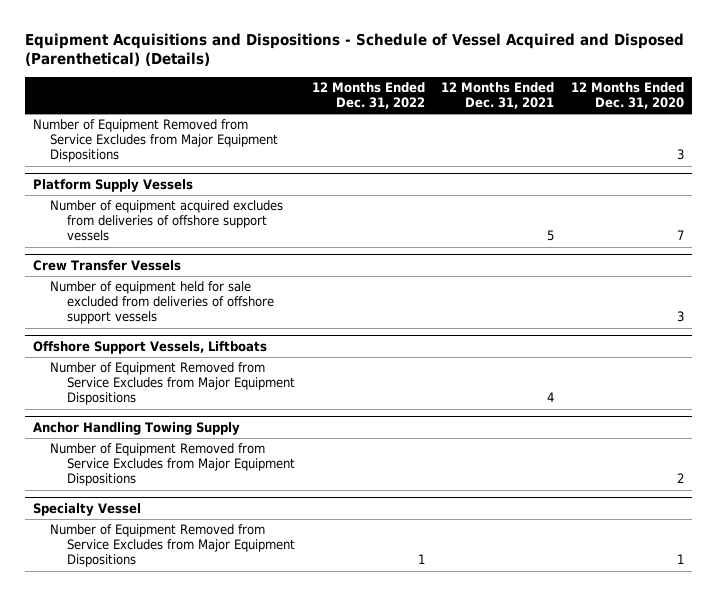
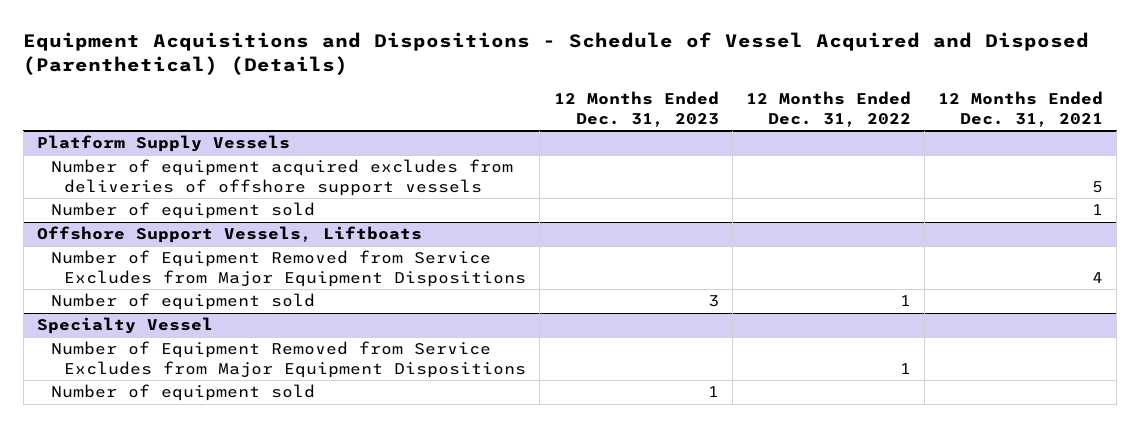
[570,82,684,110] 12 Months Ended Dec. 31, 2020 -> none
none -> [553,91,719,127] 12 Months Ended Dec. 31, 2023
[33,119,279,163] Number of Equipment Removed from Service Excludes from Major Equipment Dispositions -> none
[33,259,182,271] Crew Transfer Vessels -> none
[50,281,275,325] Number of equipment held for sale excluded from deliveries of offshore support vessels -> none
none -> [50,202,315,220] Number of equipment sold
[33,421,241,435] Anchor Handling Towing Supply -> none
[50,443,296,487] Number of Equipment Removed from Service Excludes from Major Equipment Dispositions -> none
none -> [50,293,315,311] Number of equipment sold
none -> [50,384,315,402] Number of equipment sold

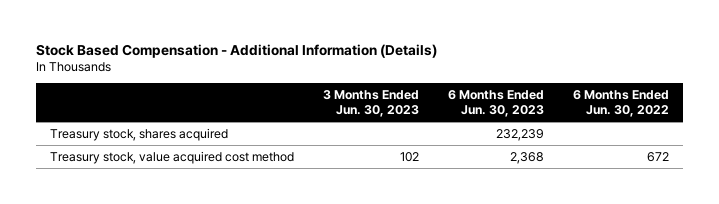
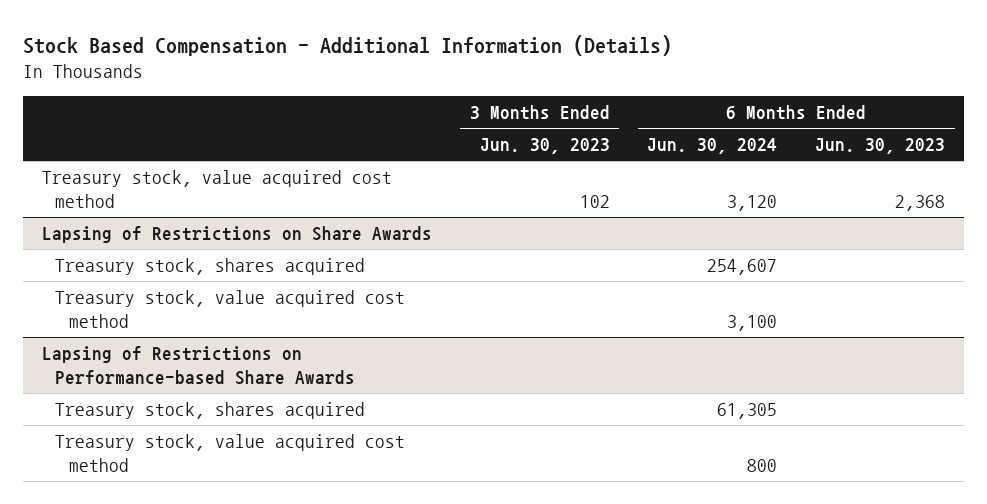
[572,90,669,118] 6 Months Ended Jun. 30, 2022 -> none
none -> [647,138,778,155] Jun. 30, 2024
[49,127,228,141] Treasury stock, shares acquired -> none
none -> [41,226,432,244] Lapsing of Restrictions on Share Awards
none -> [55,258,366,276] Treasury stock, shares acquired
none -> [55,290,406,329] Treasury stock, value acquired cost method
none -> [41,346,356,386] Lapsing of Restrictions on Performance-based Share Awards
none -> [55,402,366,420] Treasury stock, shares acquired
none -> [55,434,406,473] Treasury stock, value acquired cost method

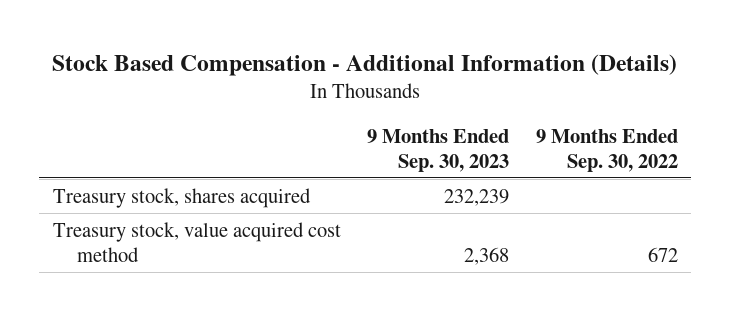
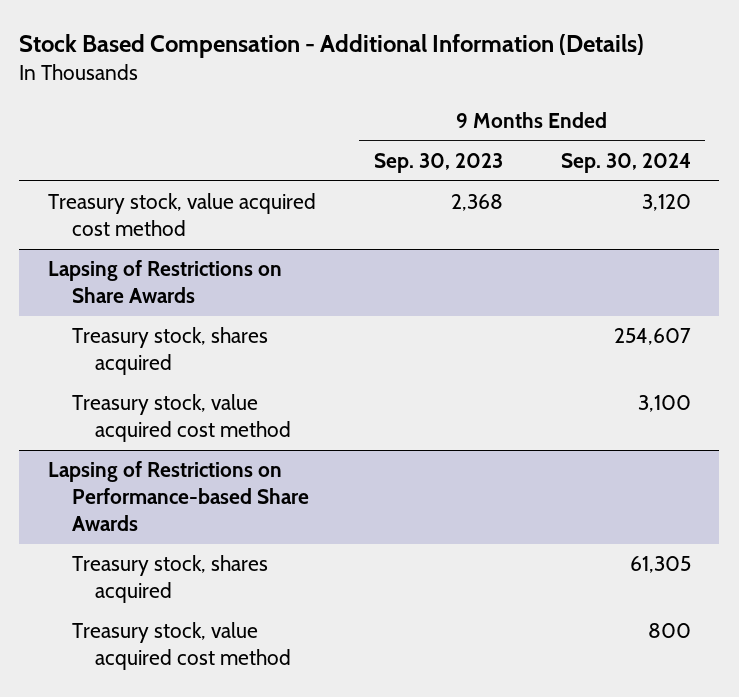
[535,128,678,172] 9 Months Ended Sep. 30, 2022 -> none
none -> [560,153,691,174] Sep. 30, 2024
[52,187,311,208] Treasury stock, shares acquired -> none
none -> [48,260,283,304] Lapsing of Restrictions on Share Awards
none -> [71,327,268,376] Treasury stock, shares acquired
none -> [71,394,292,443] Treasury stock, value acquired cost method
none -> [48,461,309,532] Lapsing of Restrictions on Performance-based Share Awards
none -> [71,555,268,604] Treasury stock, shares acquired
none -> [71,622,292,671] Treasury stock, value acquired cost method

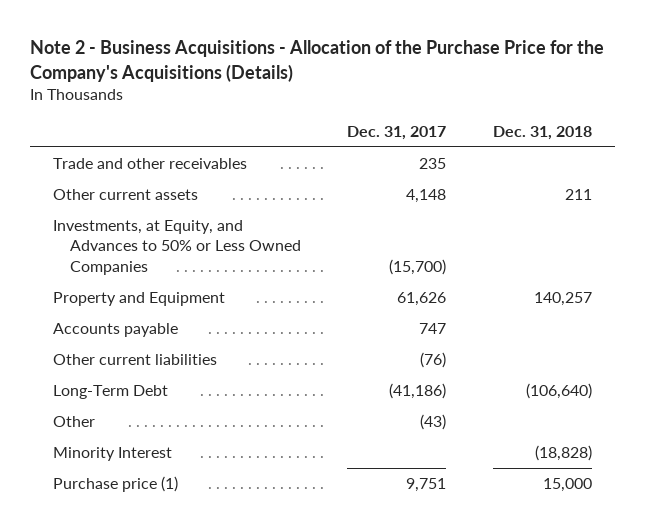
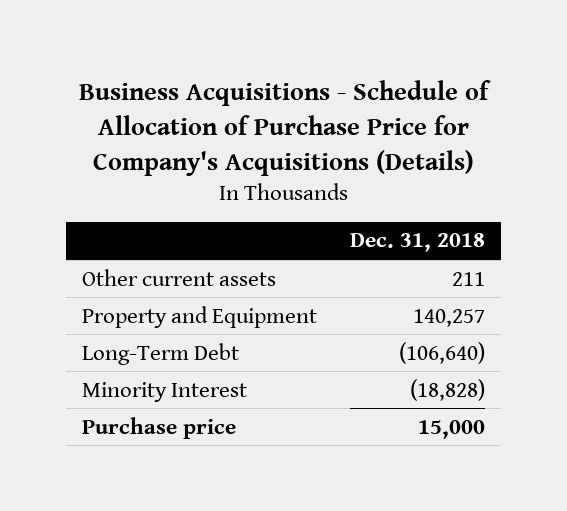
[29,40,604,82] Note 2 - Business Acquisitions - Allocation of the Purchase Price for the Company's Acquisitions (Details) -> [78,80,491,176] Business Acquisitions - Schedule of Allocation of Purchase Price for Company's Acquisitions (Details)
[347,125,447,140] Dec. 31, 2017 -> none
[53,158,248,170] Trade and other receivables -> none
[53,220,301,275] Investments, at Equity, and Advances to 50% or Less Owned Companies -> none
[53,323,179,338] Accounts payable -> none
[53,354,218,366] Other current liabilities -> none
[53,416,96,428] Other -> none
[53,476,179,493] Purchase price (1) -> [82,416,237,439] Purchase price

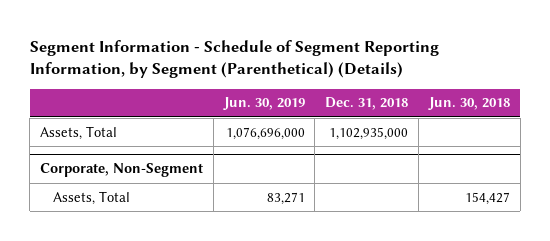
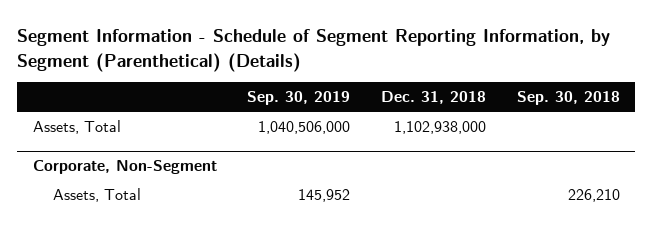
[222,97,305,111] Jun. 30, 2019 -> none
[427,97,510,111] Jun. 30, 2018 -> none
none -> [247,91,351,106] Sep. 30, 2019
none -> [516,91,620,106] Sep. 30, 2018
[329,126,409,140] 1,102,935,000 -> [393,121,486,135] 1,102,938,000

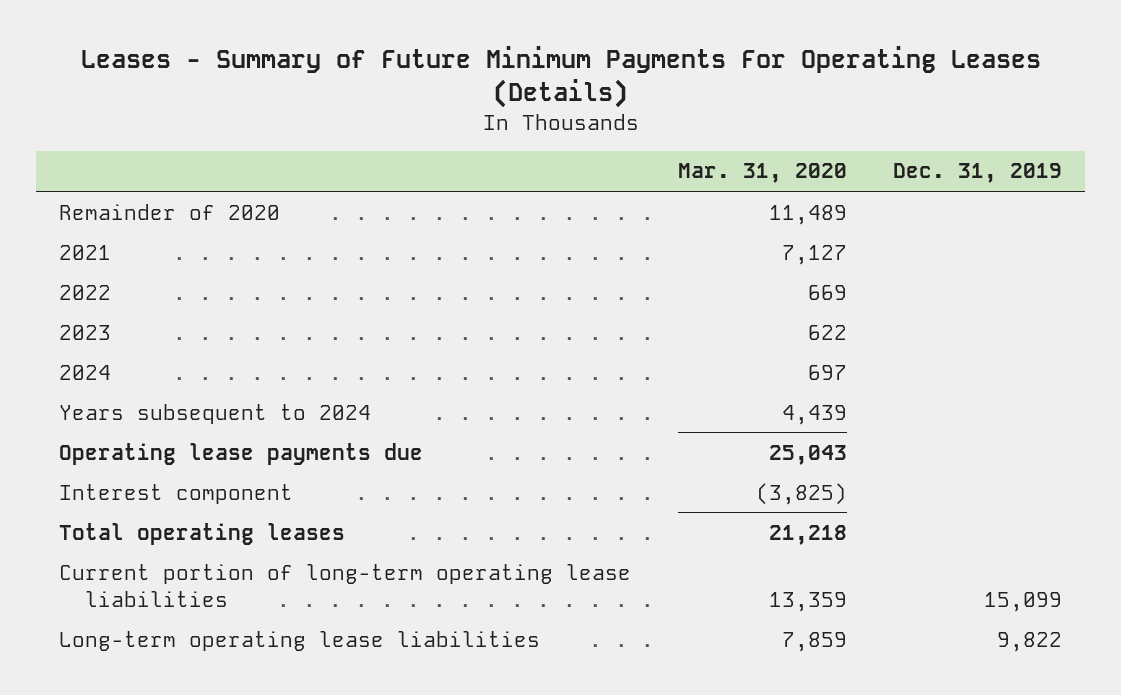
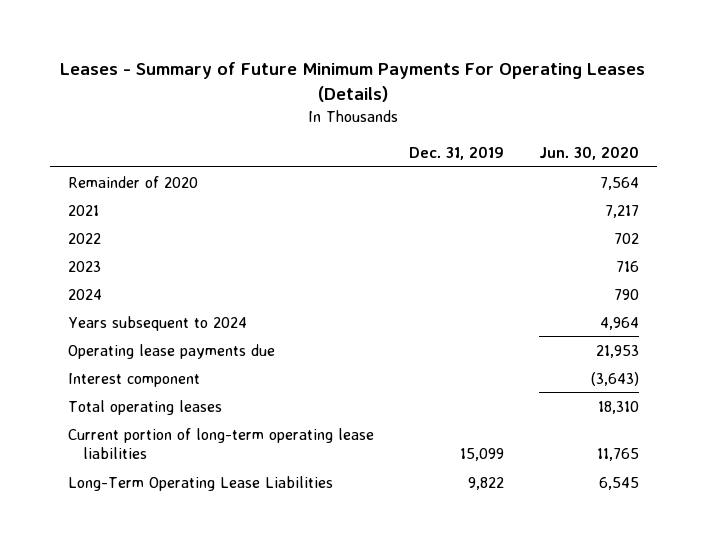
[677,163,847,184] Mar. 31, 2020 -> none
none -> [539,146,640,161] Jun. 30, 2020
[58,630,540,651] Long-term operating lease liabilities -> [67,475,333,491] Long-Term Operating Lease Liabilities

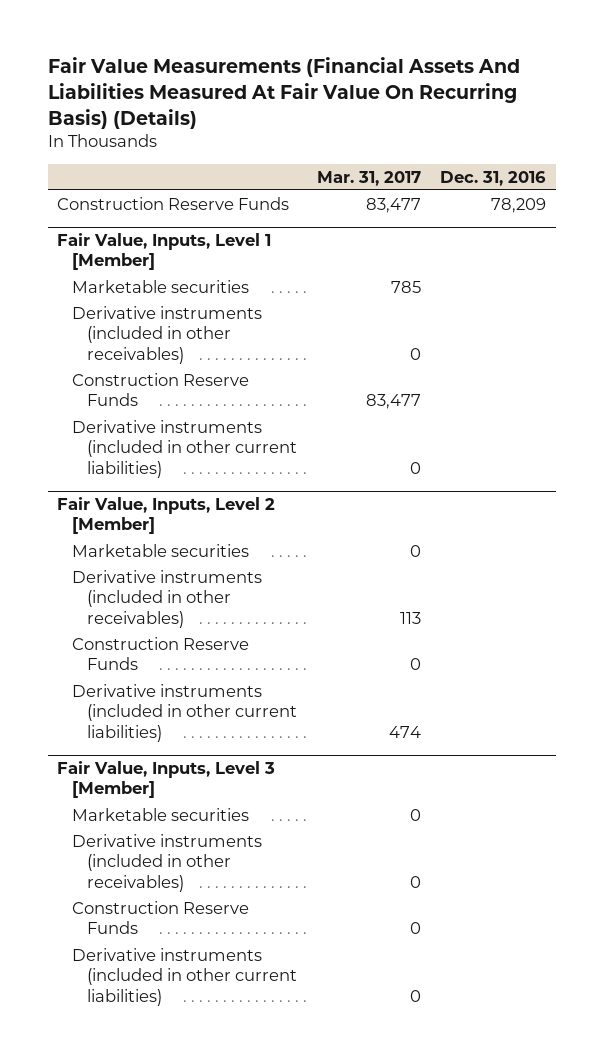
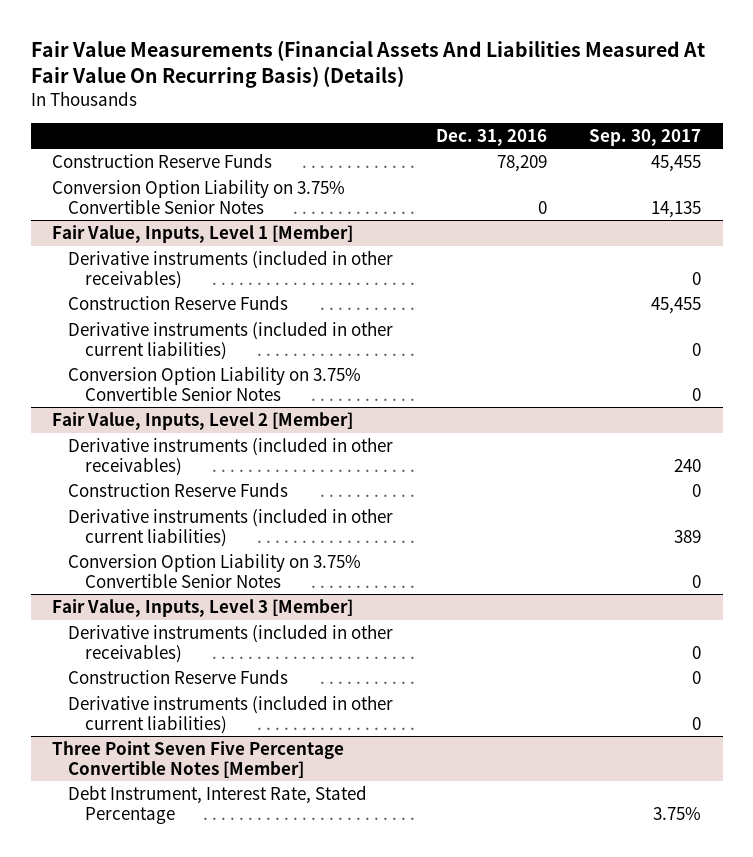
[316,170,421,186] Mar. 31, 2017 -> none
none -> [589,128,702,146] Sep. 30, 2017
none -> [51,179,345,214] Conversion Option Liability on 3.75% Convertible Senior Notes
[72,279,250,293] Marketable securities -> none
none -> [68,366,362,401] Conversion Option Liability on 3.75% Convertible Senior Notes
[72,543,250,557] Marketable securities -> none
none -> [68,553,362,588] Conversion Option Liability on 3.75% Convertible Senior Notes
[72,807,250,821] Marketable securities -> none
none -> [51,741,344,778] Three Point Seven Five Percentage Convertible Notes [Member]
none -> [68,785,368,824] Debt Instrument, Interest Rate, Stated Percentage

